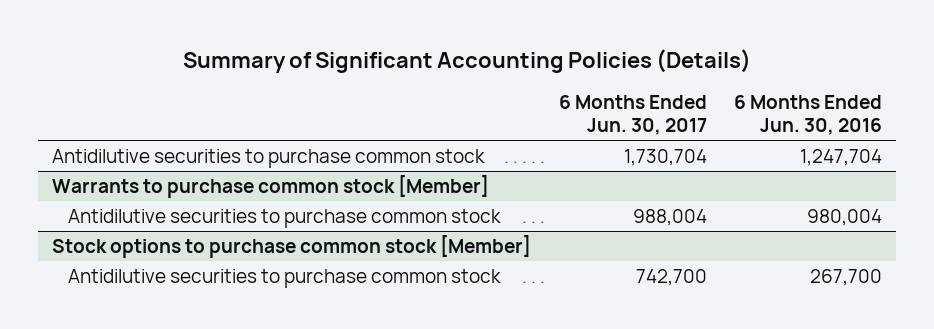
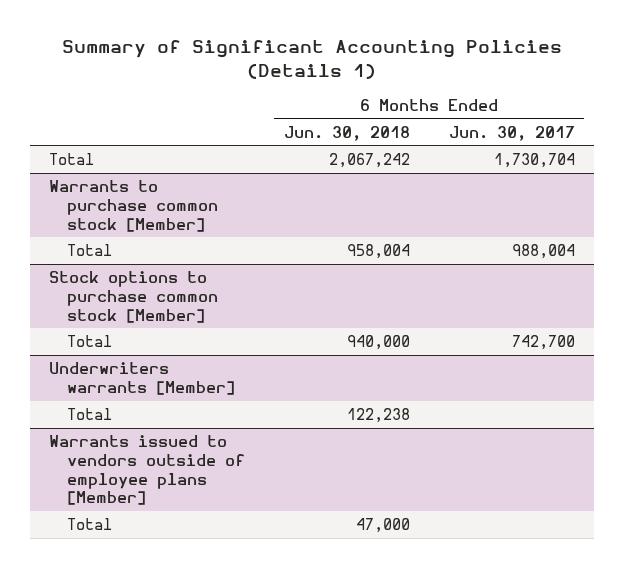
[183,48,752,73] Summary of Significant Accounting Policies (Details) -> [61,40,562,79] Summary of Significant Accounting Policies (Details 1)
[734,94,883,136] 6 Months Ended Jun. 30, 2016 -> none
none -> [283,125,410,141] Jun. 30, 2018
[51,149,485,169] Antidilutive securities to purchase common stock -> [49,153,95,166] Total
[68,209,502,229] Antidilutive securities to purchase common stock -> [67,244,113,257] Total
[68,269,502,289] Antidilutive securities to purchase common stock -> [67,335,113,348] Total
none -> [49,362,236,395] Underwriters warrants [Member]
none -> [67,408,113,421] Total
none -> [49,435,246,506] Warrants issued to vendors outside of employee plans [Member]
none -> [67,518,113,531] Total

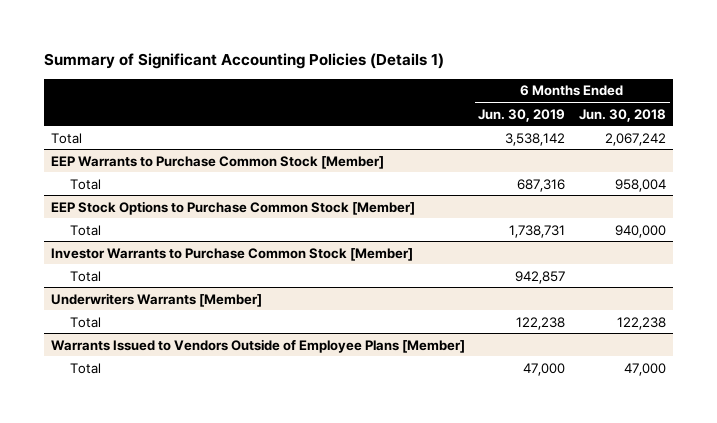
[448,125,575,141] Jun. 30, 2017 -> none
none -> [478,108,566,122] Jun. 30, 2019
[49,180,219,232] Warrants to purchase common stock [Member] -> [50,155,384,169] EEP Warrants to Purchase Common Stock [Member]
[49,271,219,323] Stock options to purchase common stock [Member] -> [50,200,415,215] EEP Stock Options to Purchase Common Stock [Member]
none -> [50,247,413,261] Investor Warrants to Purchase Common Stock [Member]
none -> [70,270,102,282] Total
[49,362,236,395] Underwriters warrants [Member] -> [50,292,262,307] Underwriters Warrants [Member]
[49,435,246,506] Warrants issued to vendors outside of employee plans [Member] -> [50,338,465,353] Warrants Issued to Vendors Outside of Employee Plans [Member]

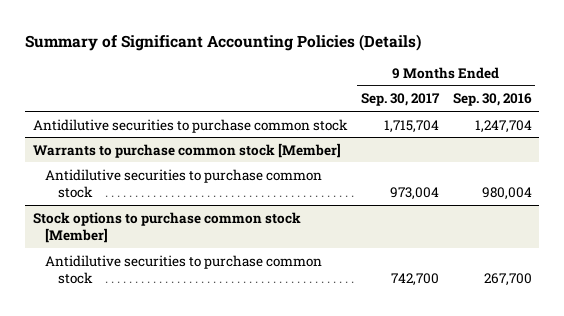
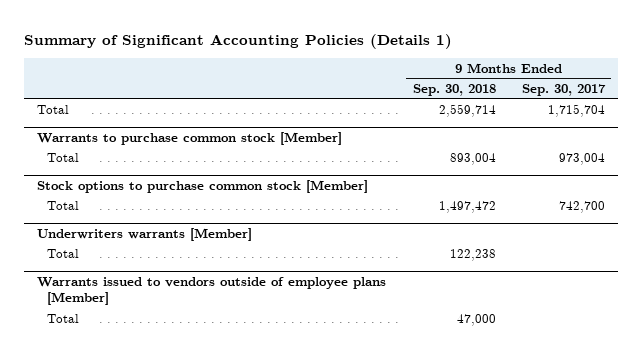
[25,33,422,51] Summary of Significant Accounting Policies (Details) -> [24,33,453,49] Summary of Significant Accounting Policies (Details 1)
[452,93,532,107] Sep. 30, 2016 -> none
none -> [412,83,496,96] Sep. 30, 2018
[32,118,348,133] Antidilutive securities to purchase common stock -> [37,104,70,114] Total
[45,168,323,198] Antidilutive securities to purchase common stock -> [46,152,79,162] Total
[45,254,323,284] Antidilutive securities to purchase common stock -> [46,200,79,210] Total
none -> [37,227,253,241] Underwriters warrants [Member]
none -> [46,248,79,258] Total
none -> [37,276,387,306] Warrants issued to vendors outside of employee plans [Member]
none -> [46,313,79,323] Total

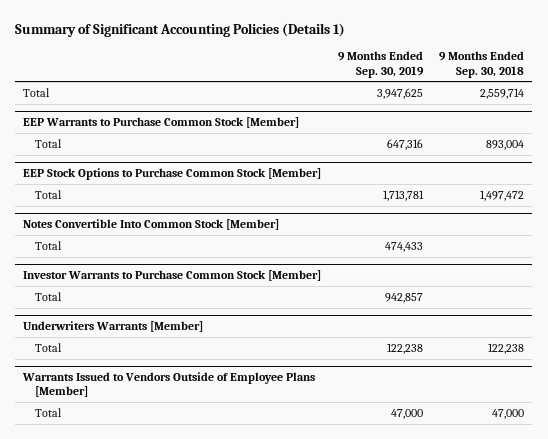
[521,83,606,96] Sep. 30, 2017 -> none
none -> [337,51,424,78] 9 Months Ended Sep. 30, 2019
[37,131,343,145] Warrants to purchase common stock [Member] -> [23,116,300,128] EEP Warrants to Purchase Common Stock [Member]
[37,179,369,193] Stock options to purchase common stock [Member] -> [23,167,322,180] EEP Stock Options to Purchase Common Stock [Member]
none -> [23,218,280,230] Notes Convertible Into Common Stock [Member]
none -> [35,240,63,250] Total
none -> [23,269,322,281] Investor Warrants to Purchase Common Stock [Member]
none -> [35,291,63,301] Total
[37,227,253,241] Underwriters warrants [Member] -> [23,320,204,332] Underwriters Warrants [Member]
[37,276,387,306] Warrants issued to vendors outside of employee plans [Member] -> [22,371,316,397] Warrants Issued to Vendors Outside of Employee Plans [Member]

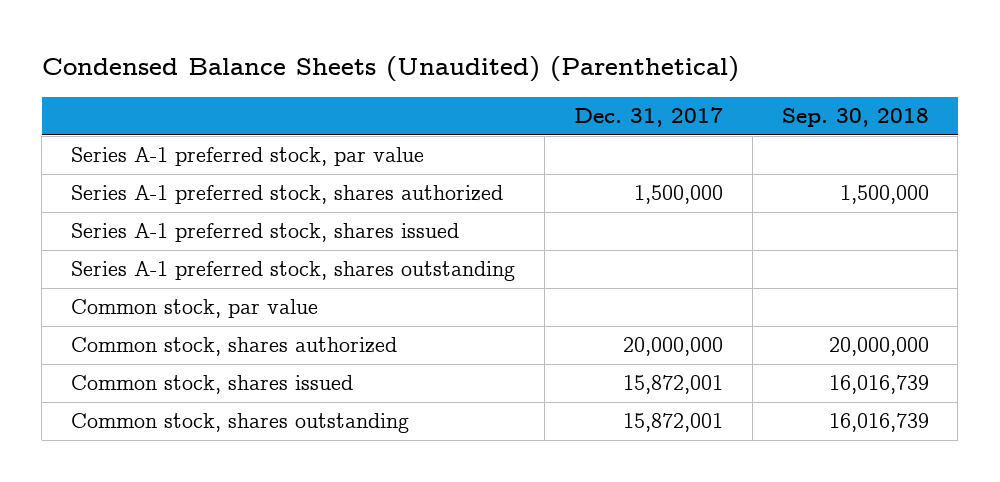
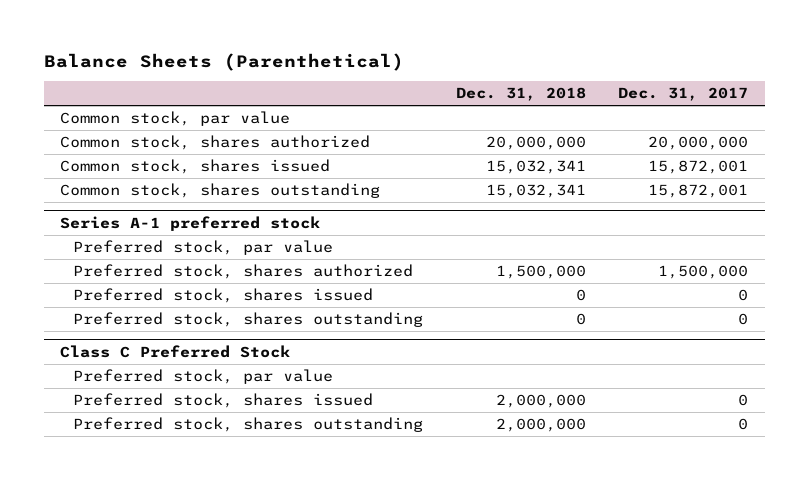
[41,56,739,83] Condensed Balance Sheets (Unaudited) (Parenthetical) -> [44,52,405,71] Balance Sheets (Parenthetical)
[781,108,929,128] Sep. 30, 2018 -> none
none -> [455,87,586,102] Dec. 31, 2018
[71,147,425,167] Series A-1 preferred stock, par value -> none
[71,185,504,205] Series A-1 preferred stock, shares authorized -> none
[71,223,460,243] Series A-1 preferred stock, shares issued -> none
[71,261,516,282] Series A-1 preferred stock, shares outstanding -> none
none -> [60,215,321,231] Series A-1 preferred stock
none -> [73,240,334,256] Preferred stock, par value
none -> [73,264,414,280] Preferred stock, shares authorized
none -> [73,288,374,304] Preferred stock, shares issued
none -> [73,312,424,328] Preferred stock, shares outstanding
none -> [60,344,291,358] Class C Preferred Stock
none -> [73,369,334,385] Preferred stock, par value
none -> [73,393,374,409] Preferred stock, shares issued
none -> [73,417,424,433] Preferred stock, shares outstanding

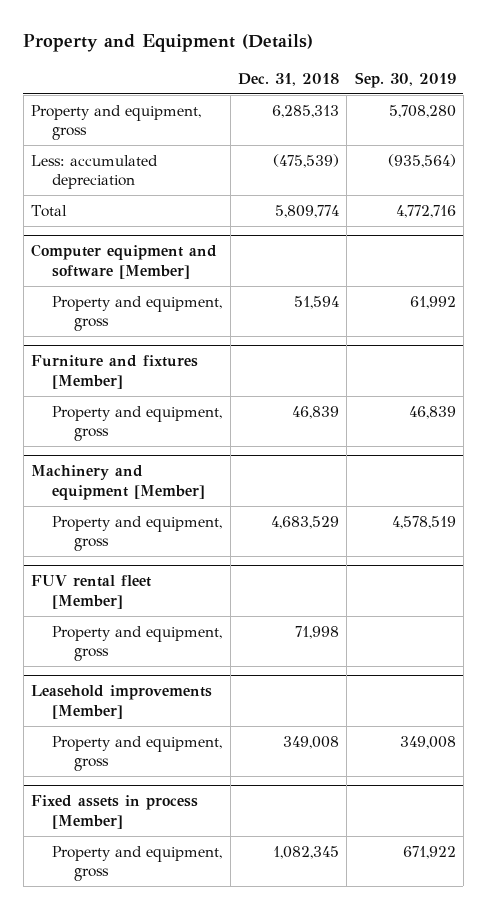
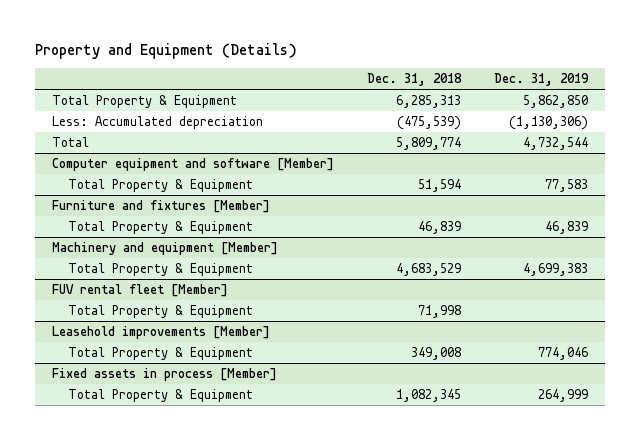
[354,71,456,88] Sep. 30, 2019 -> none
none -> [493,73,589,87] Dec. 31, 2019
[31,104,202,141] Property and equipment, gross -> [51,95,237,109] Total Property & Equipment
[31,154,159,190] Less: accumulated depreciation -> [51,116,263,130] Less: Accumulated depreciation
[52,295,223,332] Property and equipment, gross -> [68,179,254,193] Total Property & Equipment
[52,405,223,442] Property and equipment, gross -> [68,221,254,235] Total Property & Equipment
[52,515,223,552] Property and equipment, gross -> [68,263,254,277] Total Property & Equipment
[52,625,223,662] Property and equipment, gross -> [68,305,254,319] Total Property & Equipment
[52,735,223,772] Property and equipment, gross -> [68,347,254,361] Total Property & Equipment
[52,845,223,882] Property and equipment, gross -> [68,389,254,403] Total Property & Equipment

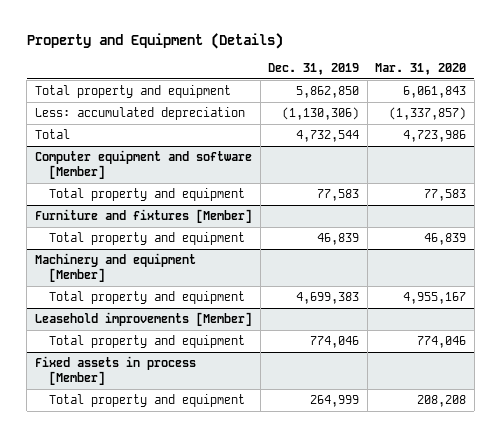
[366,73,462,87] Dec. 31, 2018 -> none
none -> [375,62,467,75] Mar. 31, 2020
[51,95,237,109] Total Property & Equipment -> [34,85,231,99] Total property and equipment
[51,116,263,130] Less: Accumulated depreciation -> [34,107,245,121] Less: accumulated depreciation
[68,179,254,193] Total Property & Equipment -> [48,188,245,202] Total property and equipment
[68,221,254,235] Total Property & Equipment -> [48,232,245,246] Total property and equipment
[51,284,228,298] FUV rental fleet [Member] -> none
[68,305,254,319] Total Property & Equipment -> none
[68,263,254,277] Total Property & Equipment -> [48,291,245,305] Total property and equipment
[68,347,254,361] Total Property & Equipment -> [48,335,245,349] Total property and equipment
[68,389,254,403] Total Property & Equipment -> [48,394,245,408] Total property and equipment

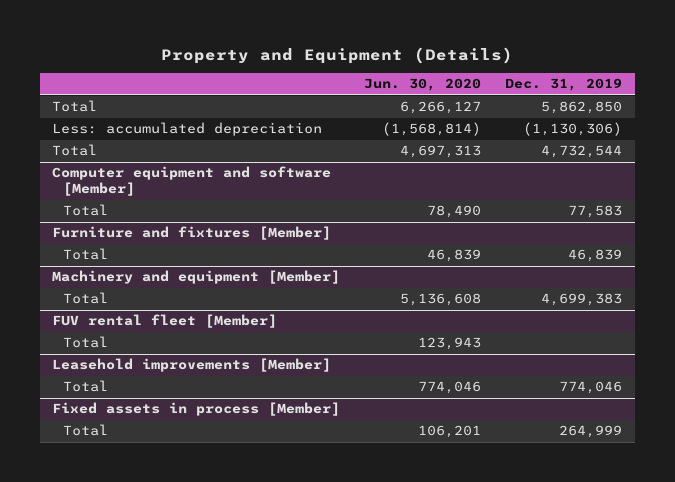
[375,62,467,75] Mar. 31, 2020 -> none
none -> [364,78,482,92] Jun. 30, 2020
[34,85,231,99] Total property and equipment -> [52,100,98,113] Total
[48,188,245,202] Total property and equipment -> [63,204,109,217] Total
[48,232,245,246] Total property and equipment -> [63,248,109,261] Total
[48,291,245,305] Total property and equipment -> [63,292,109,305] Total
none -> [52,314,278,329] FUV rental fleet [Member]
none -> [63,336,109,349] Total
[48,335,245,349] Total property and equipment -> [63,380,109,393] Total
[48,394,245,408] Total property and equipment -> [63,424,109,437] Total

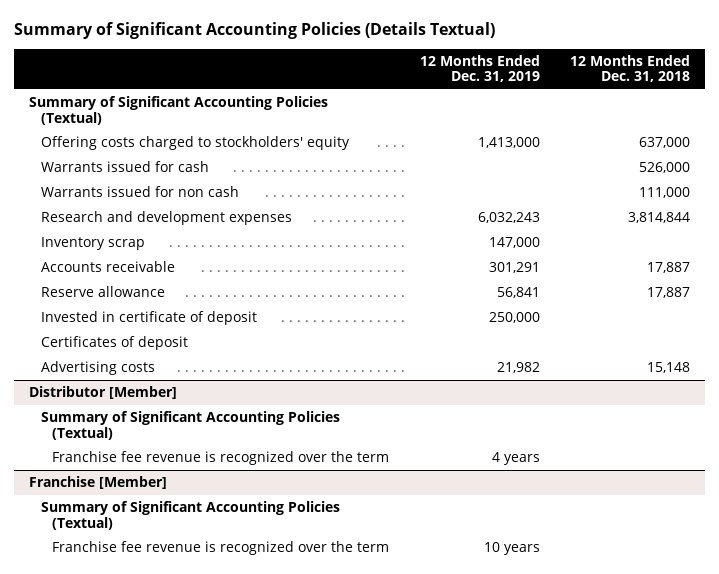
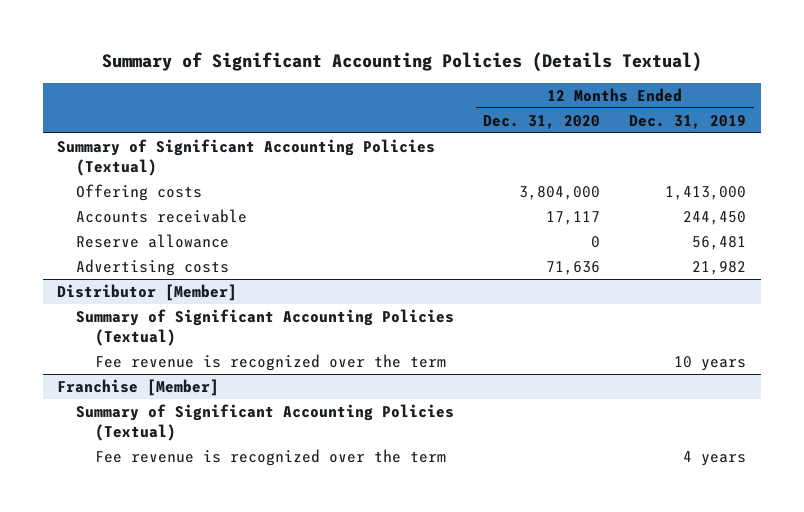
[569,54,690,83] 12 Months Ended Dec. 31, 2018 -> none
none -> [483,114,601,129] Dec. 31, 2020
[40,161,209,173] Warrants issued for cash -> none
[40,186,239,198] Warrants issued for non cash -> none
[40,211,292,226] Research and development expenses -> none
[40,237,145,251] Inventory scrap -> none
[40,311,257,326] Invested in certificate of deposit -> none
[40,336,188,351] Certificates of deposit -> none
[40,136,350,151] Offering costs charged to stockholders' equity -> [76,183,203,201] Offering costs
[488,262,540,274] 301,291 -> [683,210,747,225] 244,450
[496,287,540,299] 56,841 -> [692,235,747,250] 56,481
[52,451,390,466] Franchise fee revenue is recognized over the term -> [94,353,446,371] Fee revenue is recognized over the term
[491,452,540,466] 4 years -> [674,355,747,371] 10 years
[52,541,390,556] Franchise fee revenue is recognized over the term -> [94,448,446,466] Fee revenue is recognized over the term
[483,542,540,556] 10 years -> [683,450,747,466] 4 years

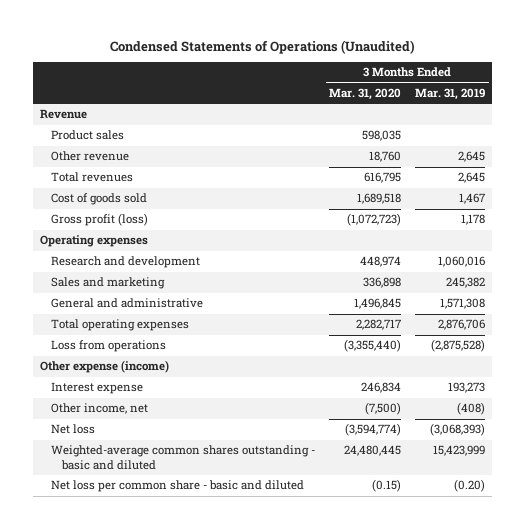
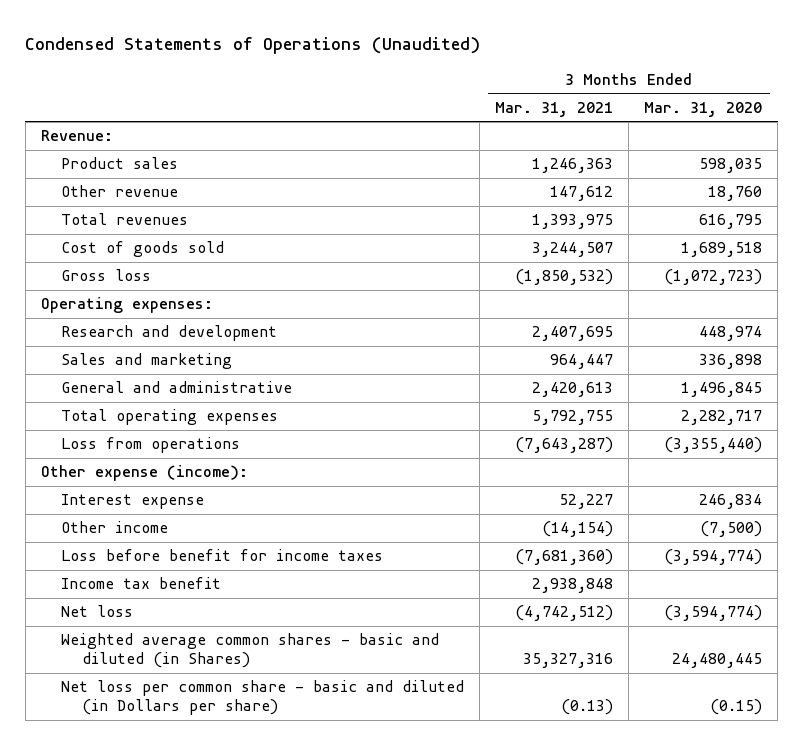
[415,88,486,101] Mar. 31, 2019 -> none
none -> [495,101,614,117] Mar. 31, 2021
[39,109,87,120] Revenue -> [40,130,113,142] Revenue:
[51,213,149,227] Gross profit (loss) -> [61,269,152,282] Gross loss
[39,235,148,248] Operating expenses -> [40,297,213,314] Operating expenses:
[39,360,169,374] Other expense (income) -> [40,465,248,482] Other expense (income):
[51,403,149,415] Other income, net -> [61,521,169,534] Other income
none -> [61,549,384,562] Loss before benefit for income taxes
none -> [61,577,222,590] Income tax benefit
[51,445,316,471] Weighted-average common shares outstanding - basic and diluted -> [61,633,440,669] Weighted average common shares - basic and diluted (in Shares)
[51,480,305,493] Net loss per common share - basic and diluted -> [61,680,465,716] Net loss per common share - basic and diluted (in Dollars per share)

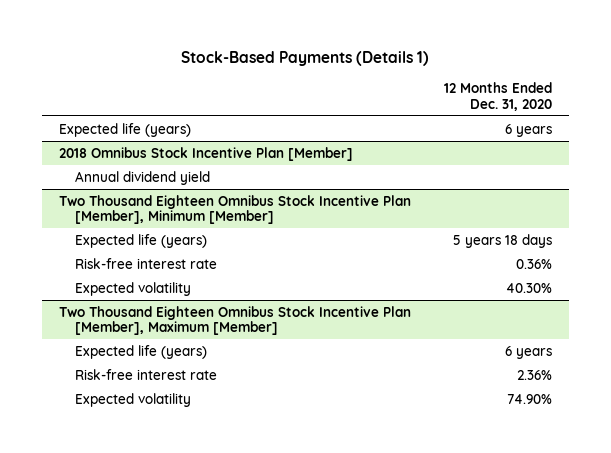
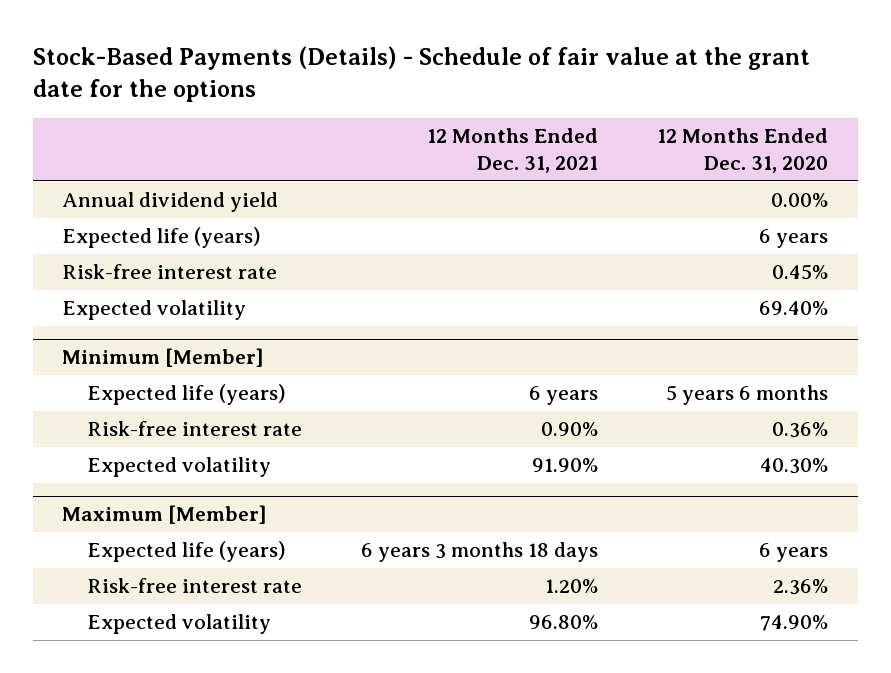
[181,51,430,67] Stock-Based Payments (Details 1) -> [32,46,810,103] Stock-Based Payments (Details) - Schedule of fair value at the grant date for the options
none -> [427,128,599,173] 12 Months Ended Dec. 31, 2021
none -> [62,191,279,212] Annual dividend yield
[58,146,353,161] 2018 Omnibus Stock Incentive Plan [Member] -> none
[74,170,210,185] Annual dividend yield -> none
[58,194,411,225] Two Thousand Eighteen Omnibus Stock Incentive Plan [Member], Minimum [Member] -> none
none -> [62,263,278,279] Risk-free interest rate
none -> [62,299,247,320] Expected volatility
none -> [62,348,265,368] Minimum [Member]
[452,233,552,248] 5 years 18 days -> [666,384,829,405] 5 years 6 months
[58,305,411,336] Two Thousand Eighteen Omnibus Stock Incentive Plan [Member], Maximum [Member] -> none
none -> [62,505,268,525] Maximum [Member]

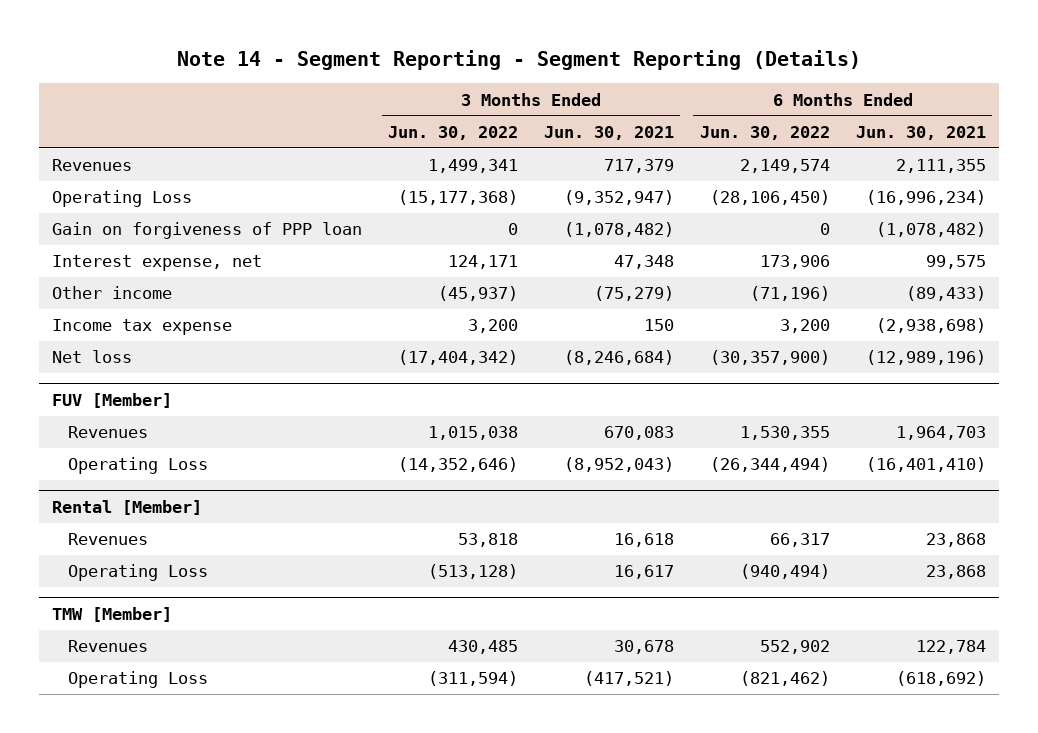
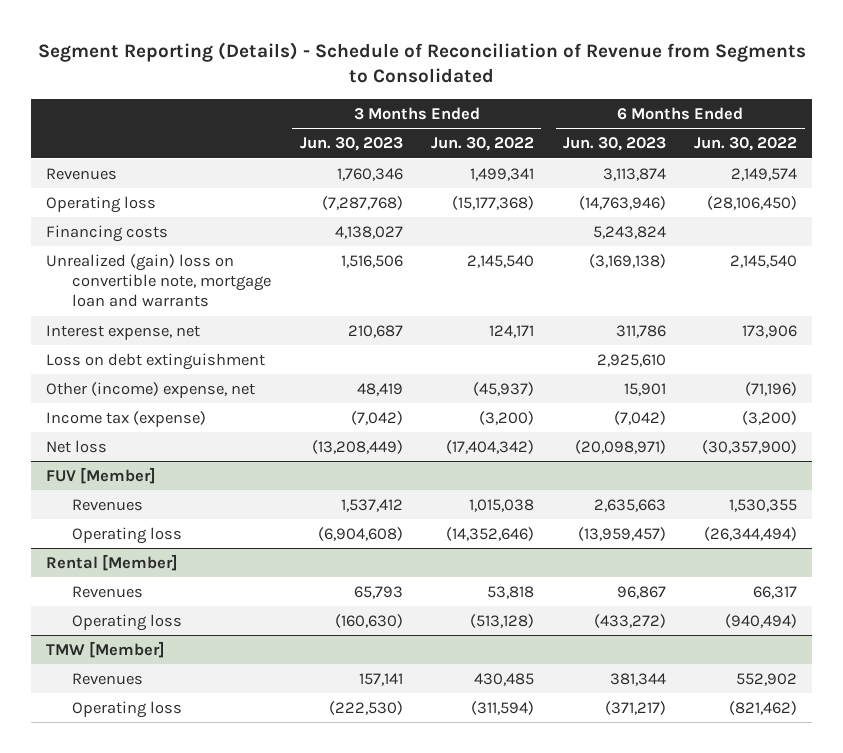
[177,50,862,71] Note 14 - Segment Reporting - Segment Reporting (Details) -> [37,41,806,84] Segment Reporting (Details) - Schedule of Reconciliation of Revenue from Segments to Consolidated
[544,126,675,141] Jun. 30, 2021 -> none
[855,126,986,141] Jun. 30, 2021 -> none
none -> [299,137,403,152] Jun. 30, 2023
none -> [562,137,666,152] Jun. 30, 2023
[52,222,363,240] Gain on forgiveness of PPP loan -> none
[52,190,193,208] Operating Loss -> [45,195,156,213] Operating loss
none -> [45,224,168,242] Financing costs
none -> [45,253,271,308] Unrealized (gain) loss on convertible note, mortgage loan and warrants
none -> [45,352,265,370] Loss on debt extinguishment
[52,286,173,300] Other income -> [45,381,255,398] Other (income) expense, net
[52,319,233,336] Income tax expense -> [45,410,206,427] Income tax (expense)
[468,319,519,334] 3,200 -> [479,410,535,425] (3,200)
[779,319,830,334] 3,200 -> [742,410,798,425] (3,200)
[67,457,208,475] Operating Loss -> [71,526,182,544] Operating loss
[67,564,208,582] Operating Loss -> [71,613,182,631] Operating loss
[67,671,208,689] Operating Loss -> [71,700,182,718] Operating loss

